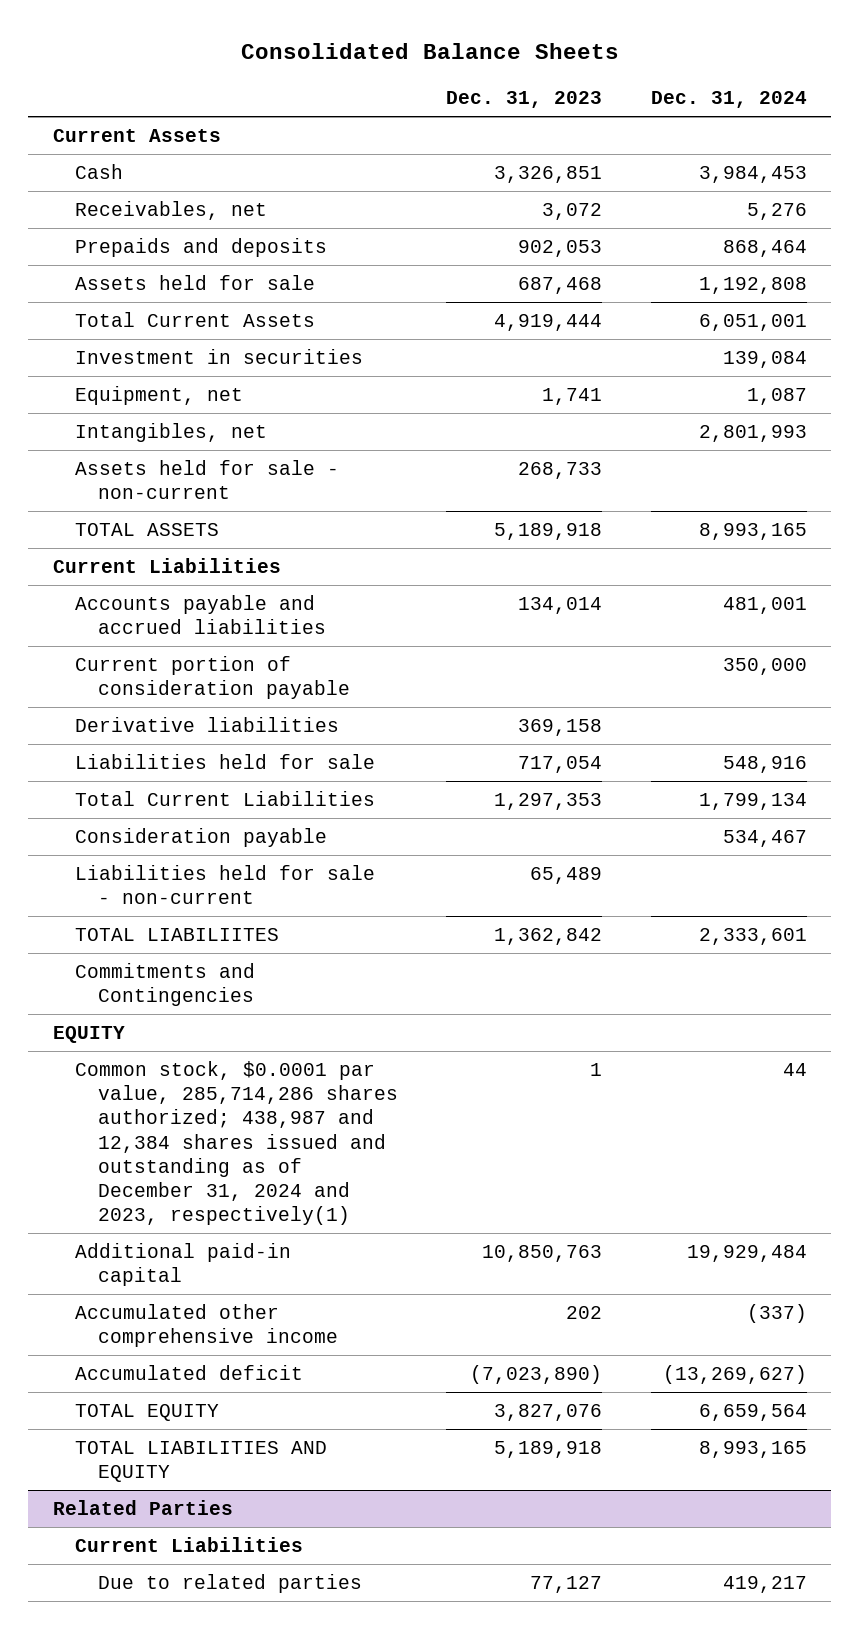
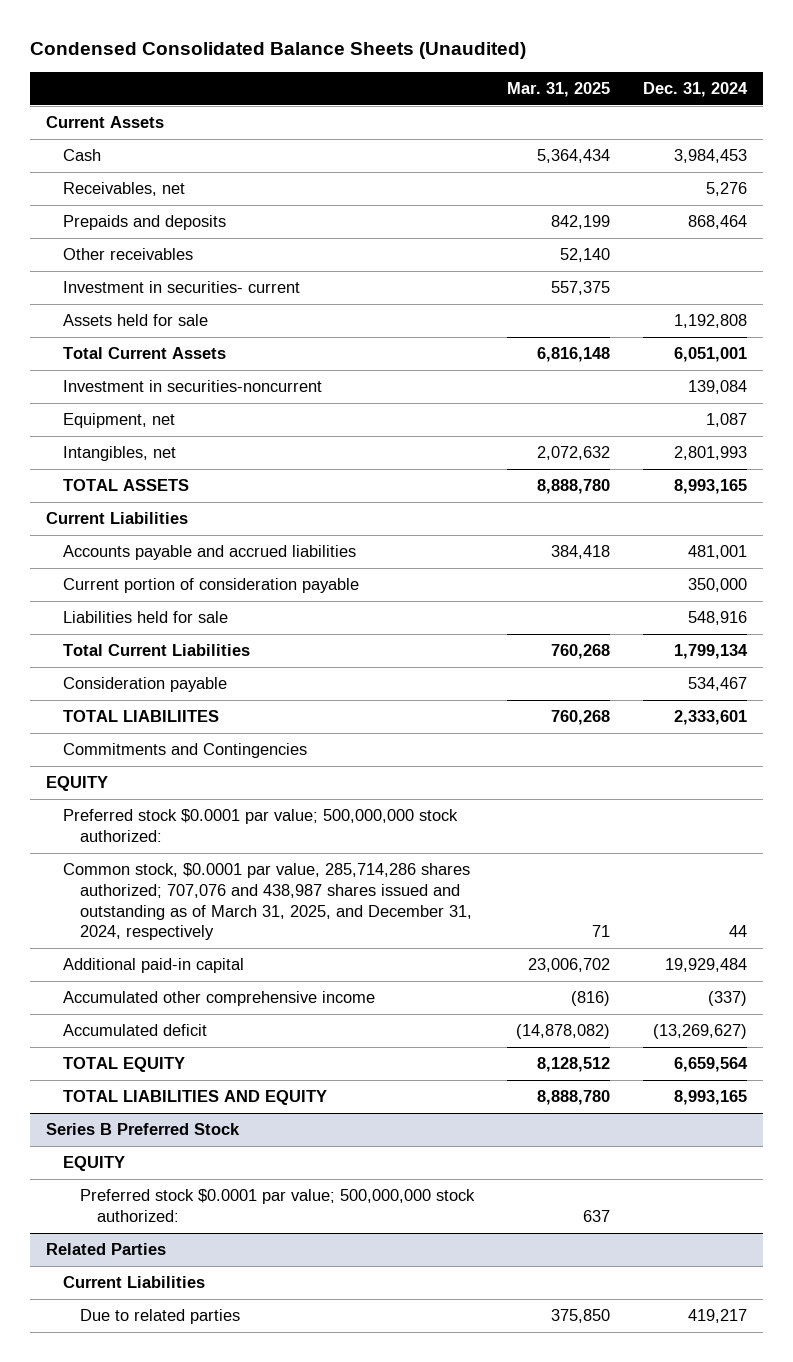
[240,43,619,60] Consolidated Balance Sheets -> [29,42,526,60] Condensed Consolidated Balance Sheets (Unaudited)
[446,90,603,108] Dec. 31, 2023 -> none
none -> [506,81,610,97] Mar. 31, 2025
none -> [62,248,193,261] Other receivables
none -> [62,281,300,294] Investment in securities- current
[75,349,364,365] Investment in securities -> [62,380,322,393] Investment in securities-noncurrent
[75,460,340,500] Assets held for sale - non-current -> none
[75,717,340,733] Derivative liabilities -> none
[75,865,376,905] Liabilities held for sale - non-current -> none
none -> [62,809,458,842] Preferred stock $0.0001 par value; 500,000,000 stock authorized:
[75,1061,398,1225] Common stock, $0.0001 par value, 285,714,286 shares authorized; 438,987 and 12,384 shares issued and outstanding as of December 31, 2024 and 2023, respectively(1) -> [62,863,472,941] Common stock, $0.0001 par value, 285,714,286 shares authorized; 707,076 and 438,987 shares issued and outstanding as of March 31, 2025, and December 31, 2024, respectively
none -> [46,1123,241,1136] Series B Preferred Stock
none -> [62,1156,125,1172] EQUITY
none -> [79,1189,475,1222] Preferred stock $0.0001 par value; 500,000,000 stock authorized:

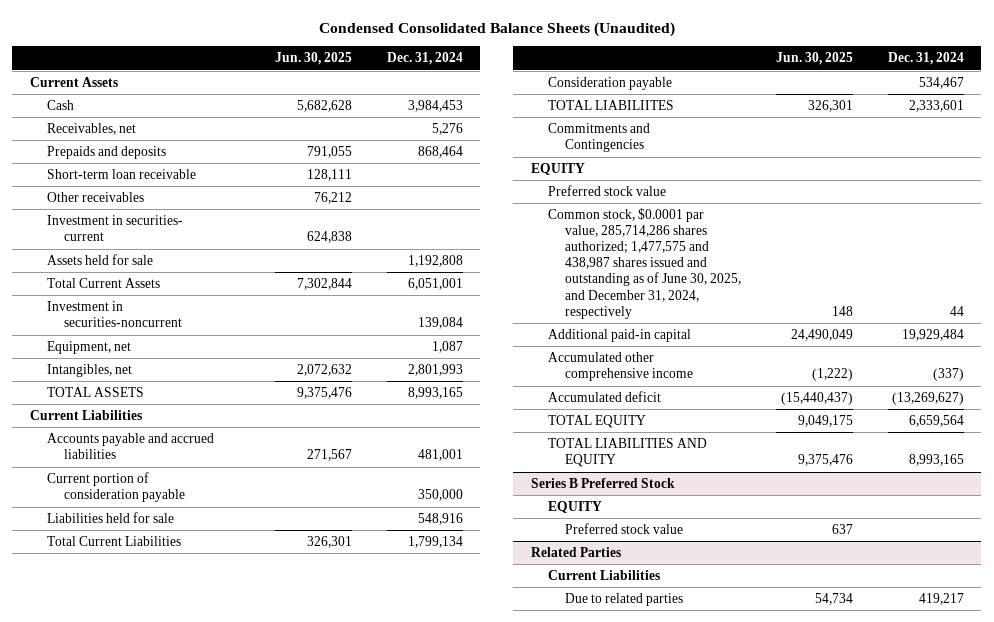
[506,81,610,97] Mar. 31, 2025 -> none
none -> [275,52,353,66] Jun. 30, 2025
none -> [46,169,196,180] Short-term loan receivable
[62,809,458,842] Preferred stock $0.0001 par value; 500,000,000 stock authorized: -> [548,185,667,197] Preferred stock value
[62,863,472,941] Common stock, $0.0001 par value, 285,714,286 shares authorized; 707,076 and 438,987 shares issued and outstanding as of March 31, 2025, and December 31, 2024, respectively -> [548,208,742,319] Common stock, $0.0001 par value, 285,714,286 shares authorized; 1,477,575 and 438,987 shares issued and outstanding as of June 30, 2025, and December 31, 2024, respectively
[79,1189,475,1222] Preferred stock $0.0001 par value; 500,000,000 stock authorized: -> [565,523,684,535] Preferred stock value

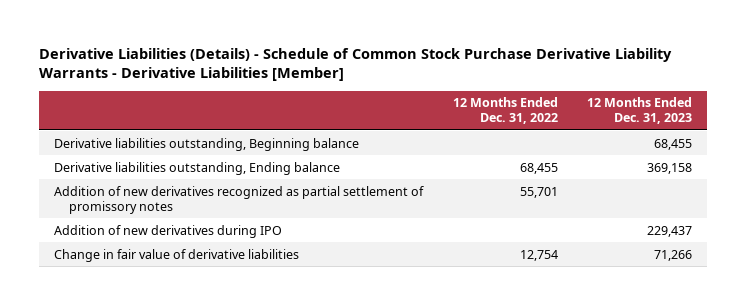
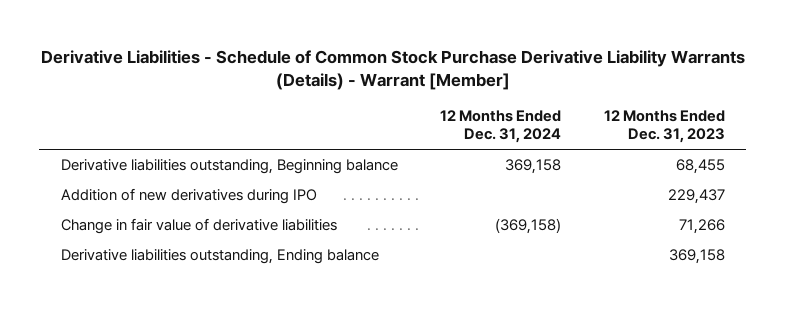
[39,47,673,82] Derivative Liabilities (Details) - Schedule of Common Stock Purchase Derivative Liability Warrants - Derivative Liabilities [Member] -> [40,49,745,90] Derivative Liabilities - Schedule of Common Stock Purchase Derivative Liability Warrants (Details) - Warrant [Member]
[452,97,558,125] 12 Months Ended Dec. 31, 2022 -> none
none -> [440,109,562,144] 12 Months Ended Dec. 31, 2024
[53,185,424,214] Addition of new derivatives recognized as partial settlement of promissory notes -> none
[53,161,340,175] Derivative liabilities outstanding, Ending balance -> [60,249,379,265] Derivative liabilities outstanding, Ending balance

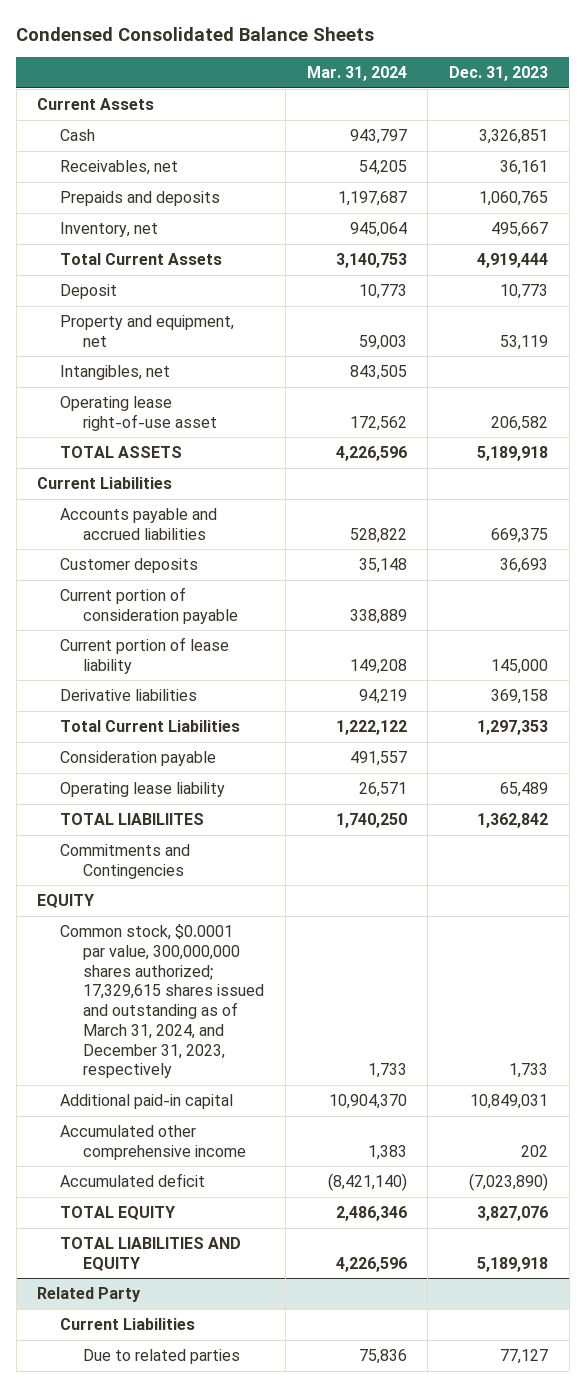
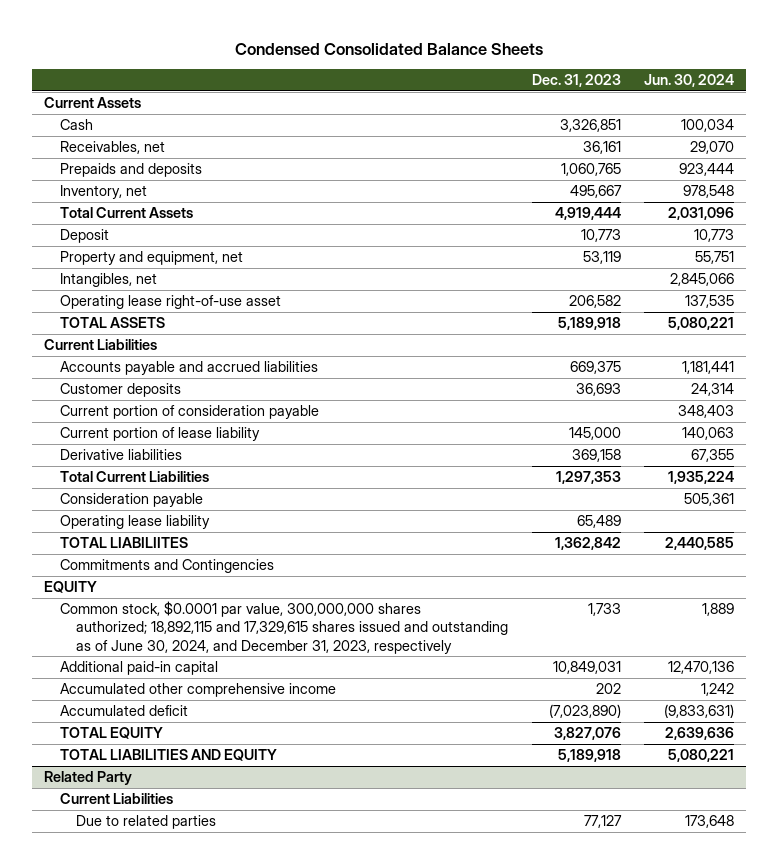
[306,66,407,82] Mar. 31, 2024 -> none
none -> [644,74,735,88] Jun. 30, 2024
[60,924,265,1079] Common stock, $0.0001 par value, 300,000,000 shares authorized; 17,329,615 shares issued and outstanding as of March 31, 2024, and December 31, 2023, respectively -> [60,601,509,654] Common stock, $0.0001 par value, 300,000,000 shares authorized; 18,892,115 and 17,329,615 shares issued and outstanding as of June 30, 2024, and December 31, 2023, respectively

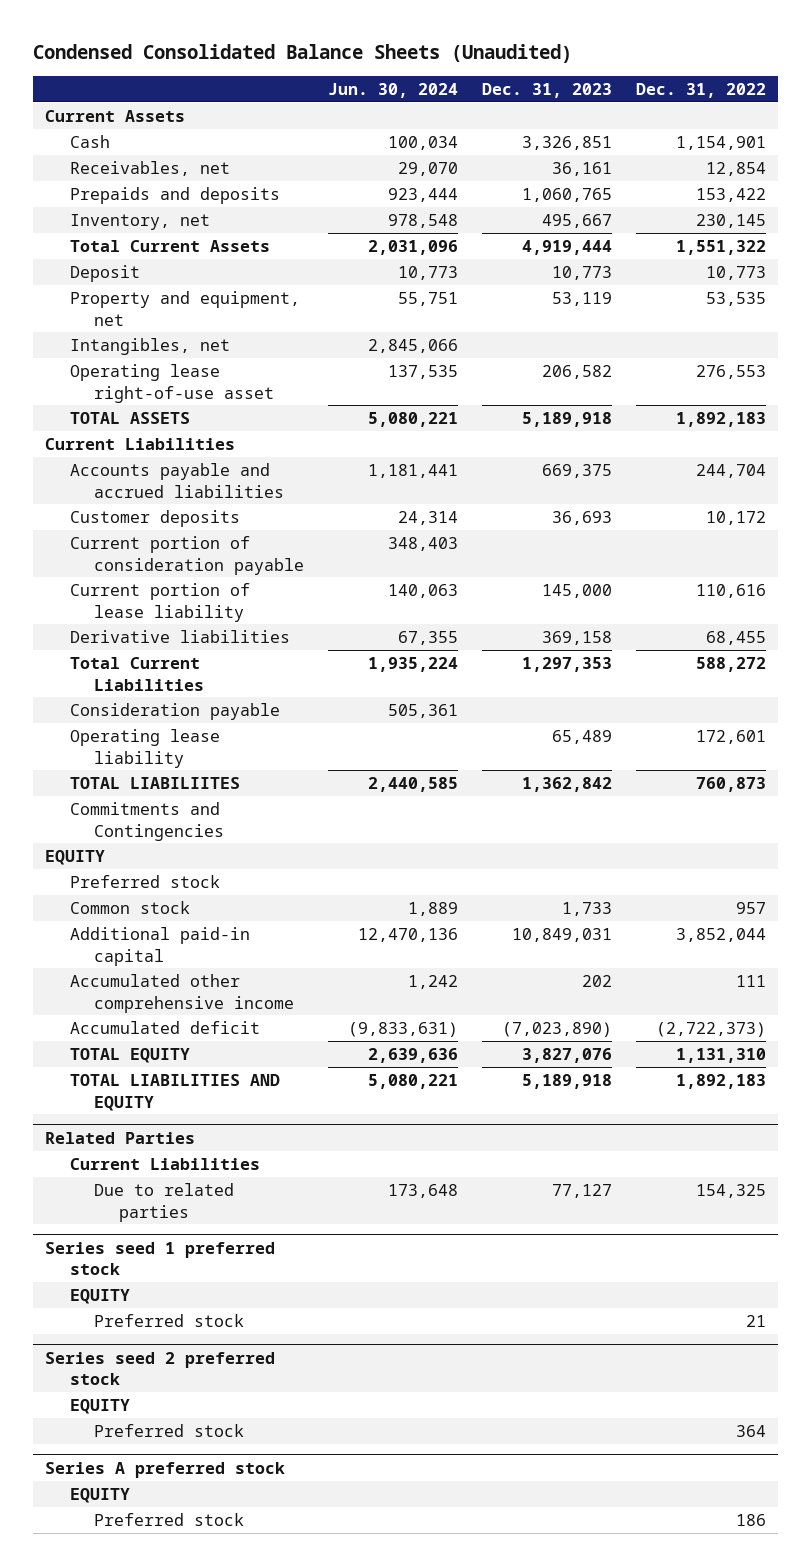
[235,42,544,55] Condensed Consolidated Balance Sheets -> [33,44,573,64] Condensed Consolidated Balance Sheets (Unaudited)
none -> [635,82,766,98] Dec. 31, 2022
none -> [69,874,220,888] Preferred stock
[60,601,509,654] Common stock, $0.0001 par value, 300,000,000 shares authorized; 18,892,115 and 17,329,615 shares issued and outstanding as of June 30, 2024, and December 31, 2023, respectively -> [69,900,190,914] Common stock
[43,771,132,786] Related Party -> [45,1131,196,1144] Related Parties
none -> [45,1241,276,1276] Series seed 1 preferred stock
none -> [69,1288,130,1304] EQUITY
none -> [94,1313,245,1327] Preferred stock
none -> [45,1351,276,1386] Series seed 2 preferred stock
none -> [69,1398,130,1414] EQUITY
none -> [94,1423,245,1437] Preferred stock
none -> [45,1461,286,1478] Series A preferred stock
none -> [69,1487,130,1503] EQUITY
none -> [94,1512,245,1526] Preferred stock

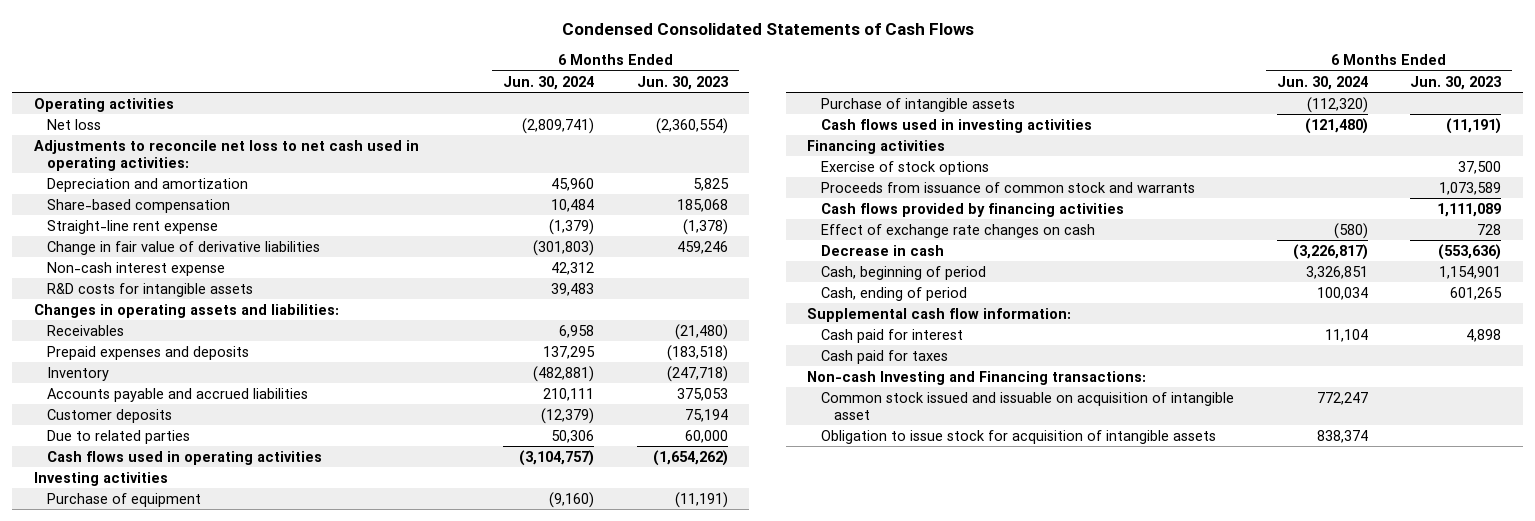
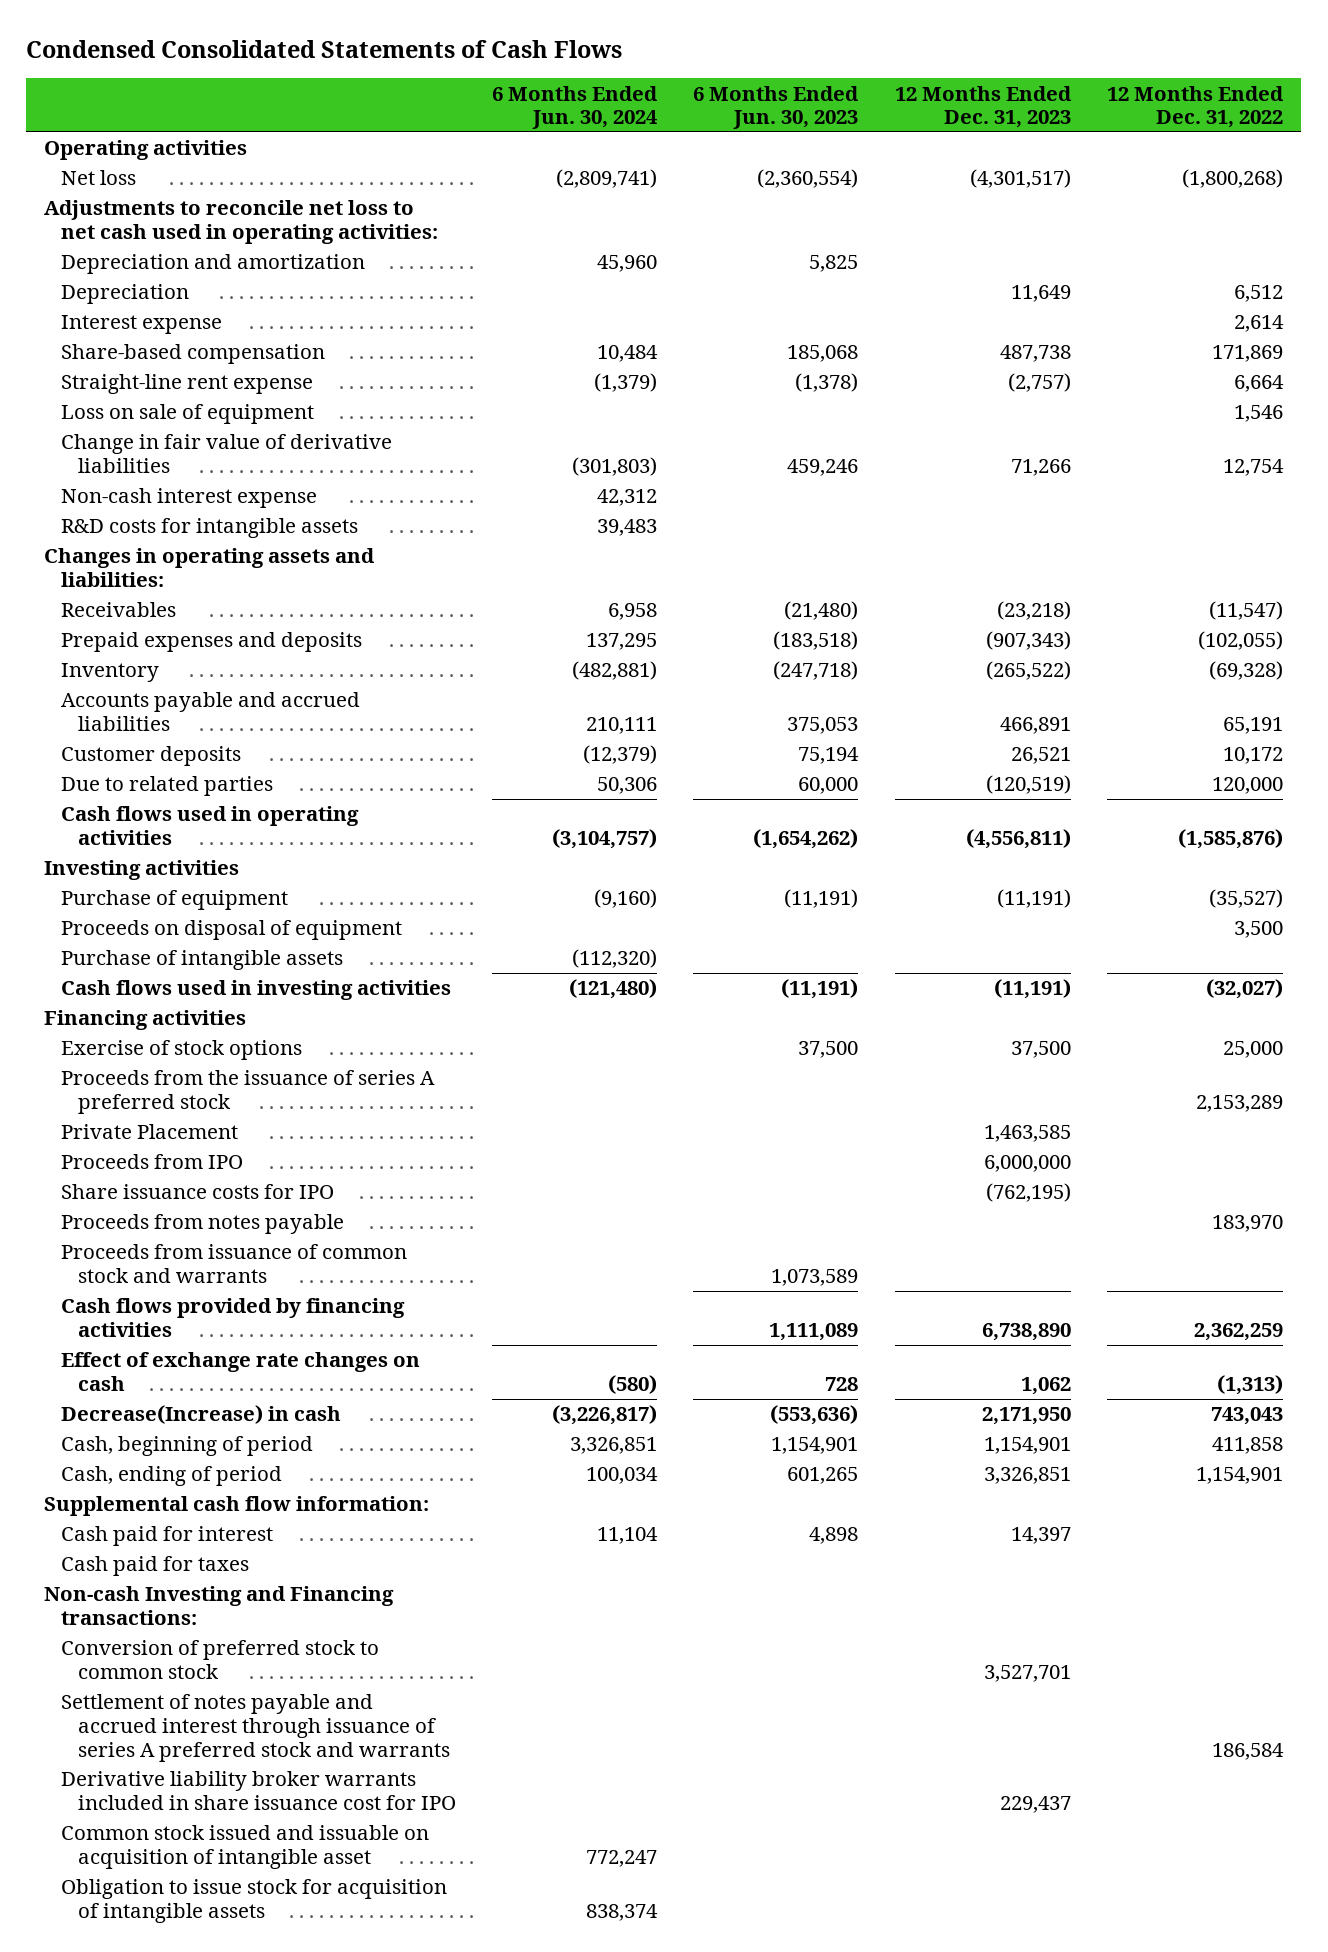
none -> [894,85,1072,129] 12 Months Ended Dec. 31, 2023
none -> [1107,85,1285,129] 12 Months Ended Dec. 31, 2022
none -> [60,284,189,305] Depreciation
none -> [60,315,222,335] Interest expense
none -> [60,404,314,425] Loss on sale of equipment
none -> [60,920,402,941] Proceeds on disposal of equipment
none -> [60,1070,435,1114] Proceeds from the issuance of series A preferred stock
none -> [60,1124,238,1140] Private Placement
none -> [60,1154,243,1170] Proceeds from IPO
none -> [60,1184,334,1200] Share issuance costs for IPO
none -> [60,1214,344,1235] Proceeds from notes payable
[820,244,944,256] Decrease in cash -> [60,1405,341,1425] Decrease(Increase) in cash
none -> [60,1640,379,1679] Conversion of preferred stock to common stock
none -> [60,1694,450,1762] Settlement of notes payable and accrued interest through issuance of series A preferred stock and warrants
none -> [60,1771,456,1810] Derivative liability broker warrants included in share issuance cost for IPO

